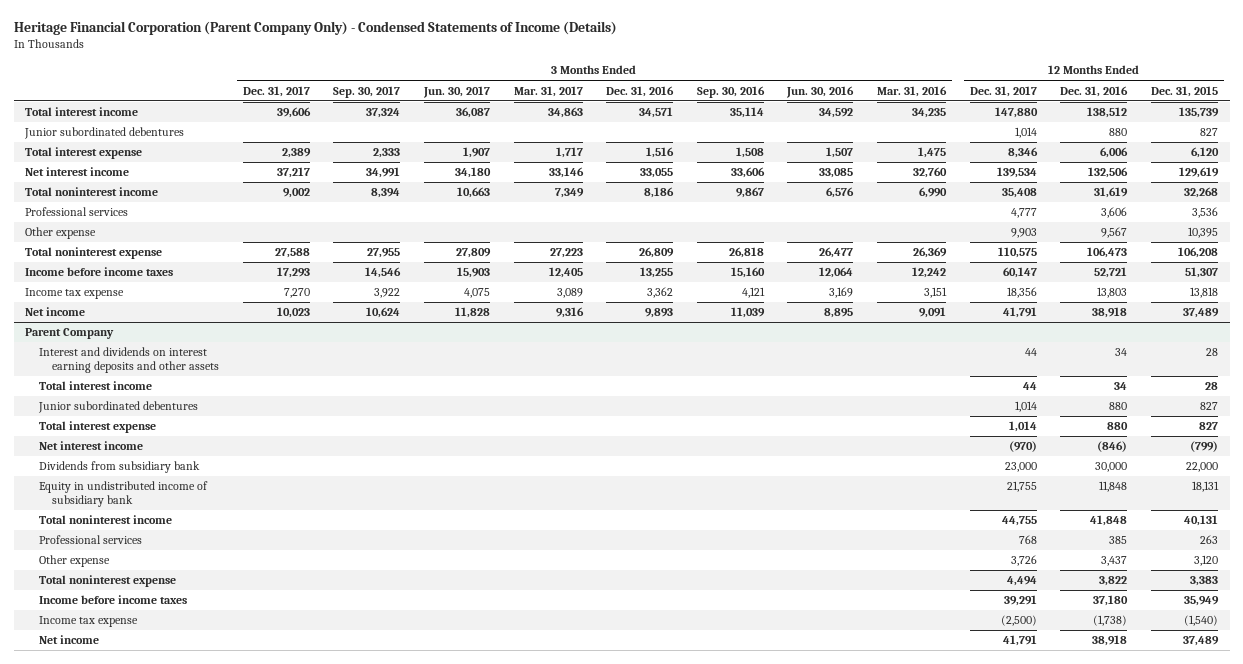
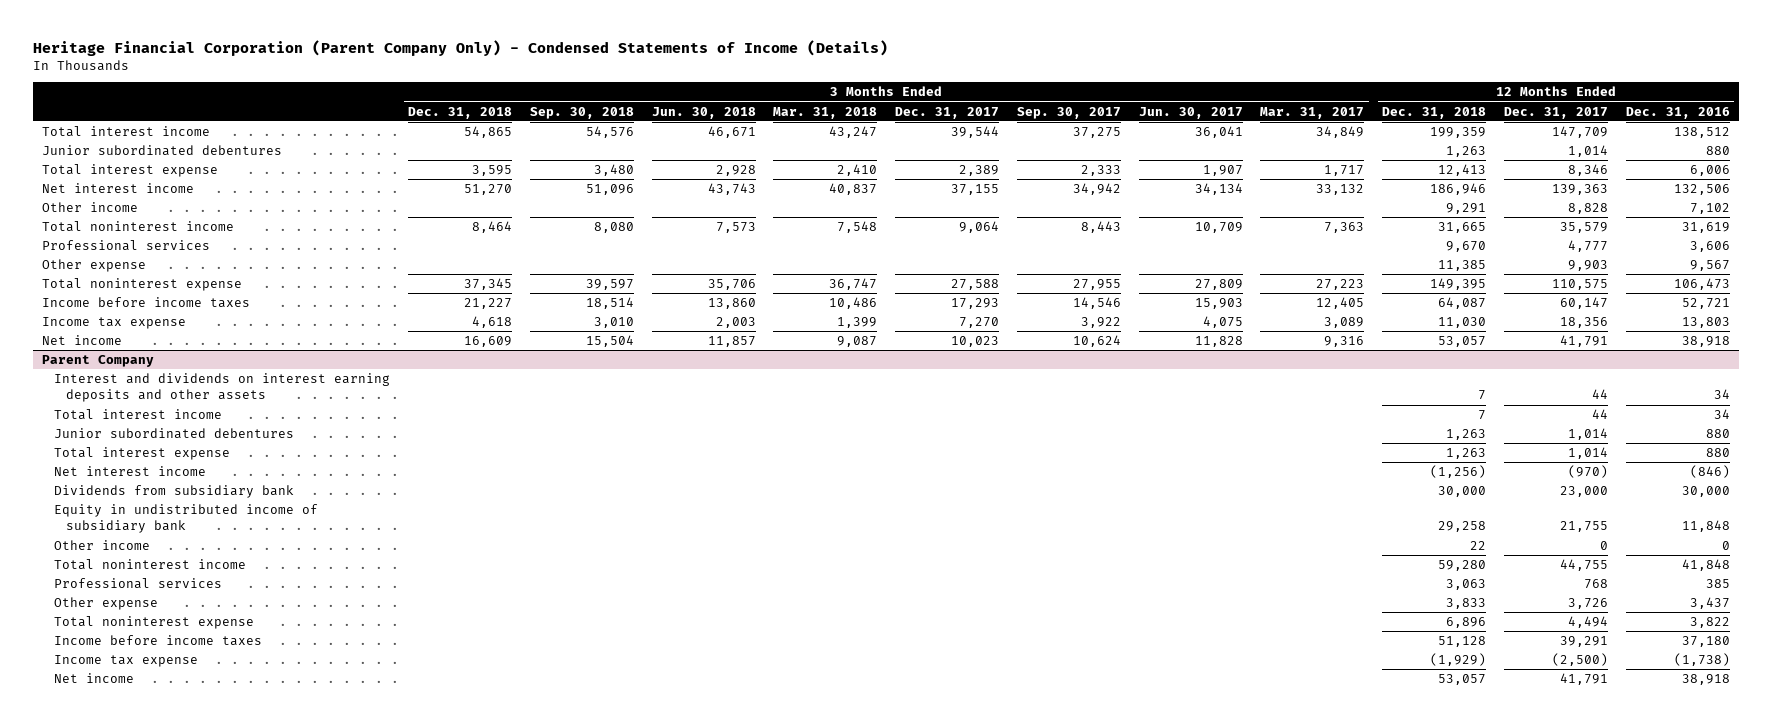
[606,85,675,97] Dec. 31, 2016 -> none
[696,85,765,98] Sep. 30, 2016 -> none
[786,85,855,98] Jun. 30, 2016 -> none
[877,85,948,97] Mar. 31, 2016 -> none
[1150,85,1218,97] Dec. 31, 2015 -> none
none -> [408,106,513,119] Dec. 31, 2018
none -> [529,106,634,119] Sep. 30, 2018
none -> [651,106,756,119] Jun. 30, 2018
none -> [773,106,878,119] Mar. 31, 2018
none -> [1382,106,1487,119] Dec. 31, 2018
[276,107,311,119] 39,606 -> [951,126,1000,139] 39,544
[366,108,401,119] 37,324 -> [1072,127,1121,139] 37,275
[455,107,490,119] 36,087 -> [1194,126,1243,139] 36,041
[547,107,583,119] 34,863 -> [1316,126,1365,139] 34,849
[994,107,1038,119] 147,880 -> [1552,126,1609,139] 147,709
[276,167,310,179] 37,217 -> [951,184,1000,196] 37,155
[366,167,401,179] 34,991 -> [1072,183,1121,196] 34,942
[454,167,491,179] 34,180 -> [1194,183,1243,196] 34,134
[548,167,584,179] 33,146 -> [1316,184,1365,196] 33,132
[996,167,1037,179] 139,534 -> [1552,184,1609,196] 139,363
none -> [42,202,139,213] Other income
[282,188,310,199] 9,002 -> [959,221,1000,234] 9,064
[371,188,401,199] 8,394 -> [1080,221,1121,234] 8,443
[456,187,490,199] 10,663 -> [1194,222,1243,234] 10,709
[554,188,584,199] 7,349 -> [1324,222,1365,234] 7,363
[1001,188,1037,199] 35,408 -> [1560,222,1609,234] 35,579
none -> [54,540,151,551] Other income

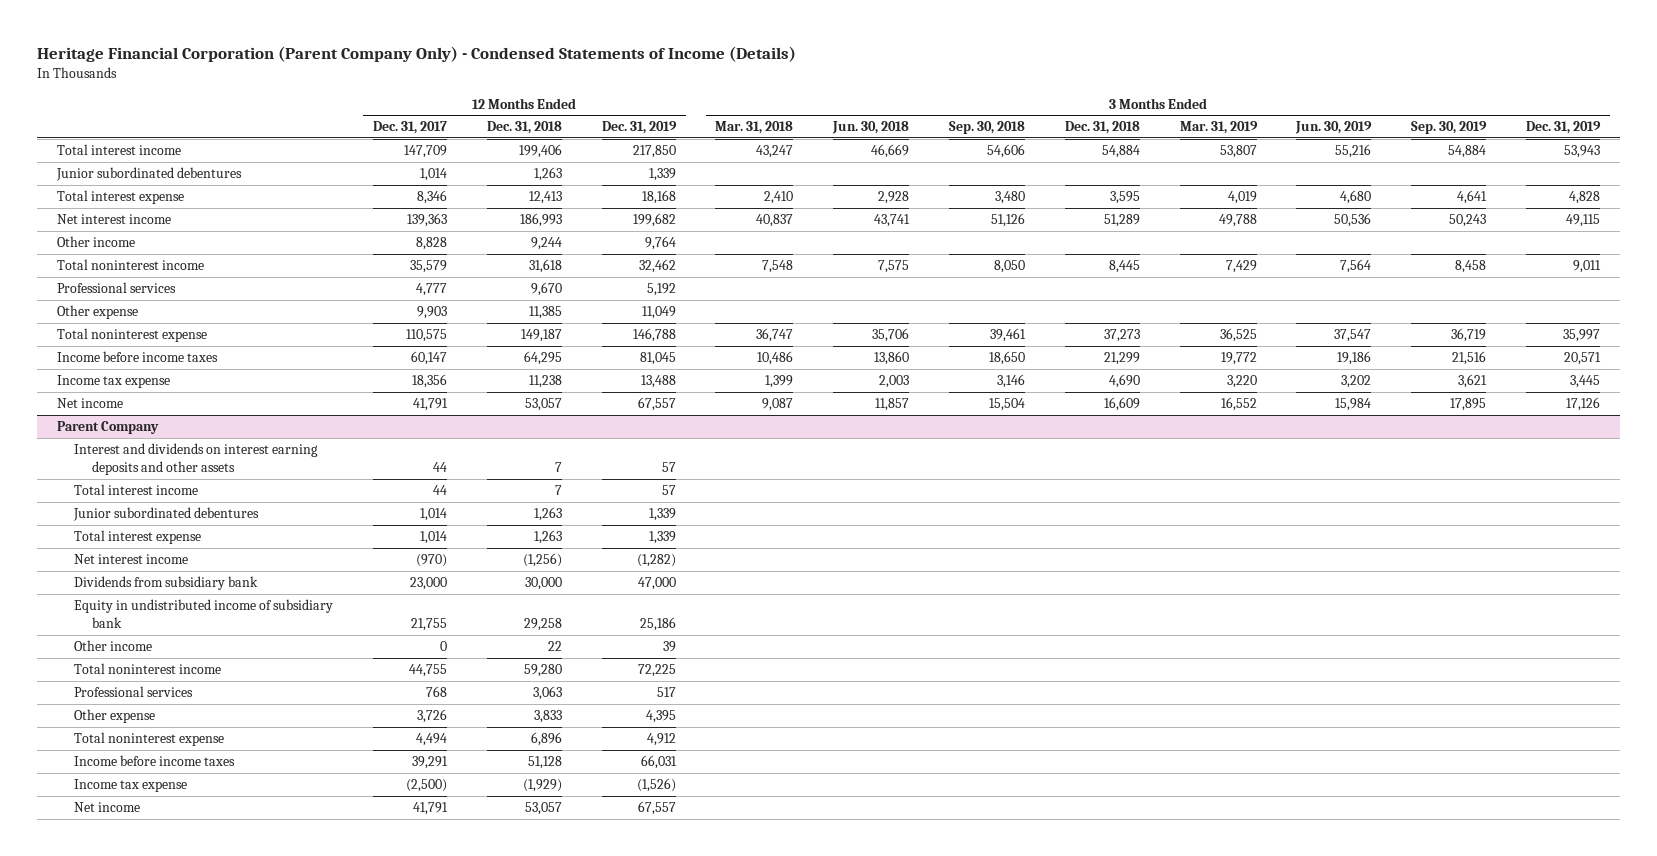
[895,106,1000,119] Dec. 31, 2017 -> none
[1016,106,1121,119] Sep. 30, 2017 -> none
[1138,106,1243,119] Jun. 30, 2017 -> none
[1260,106,1365,119] Mar. 31, 2017 -> none
[1625,106,1730,119] Dec. 31, 2016 -> none
none -> [601,121,677,135] Dec. 31, 2019
none -> [1179,121,1258,135] Mar. 31, 2019
none -> [1295,121,1373,135] Jun. 30, 2019
none -> [1411,121,1488,135] Sep. 30, 2019
none -> [1525,121,1601,135] Dec. 31, 2019
[464,126,513,139] 54,865 -> [1101,145,1140,159] 54,884
[585,126,634,139] 54,576 -> [987,144,1026,159] 54,606
[707,126,756,139] 46,671 -> [871,144,910,159] 46,669
[1430,127,1487,139] 199,359 -> [518,144,562,159] 199,406
[464,184,513,196] 51,270 -> [1103,214,1140,228] 51,289
[585,184,634,196] 51,096 -> [991,213,1026,228] 51,126
[707,183,756,196] 43,743 -> [874,214,911,228] 43,741
[1430,183,1487,196] 186,946 -> [519,213,562,228] 186,993
[1446,203,1487,215] 9,291 -> [530,237,562,251] 9,244
[472,221,513,234] 8,464 -> [1108,260,1140,274] 8,445
[593,222,634,234] 8,080 -> [994,260,1026,274] 8,050
[715,222,756,234] 7,573 -> [878,260,910,274] 7,575
[1438,222,1487,234] 31,665 -> [528,259,562,274] 31,618
[464,278,513,291] 37,345 -> [1103,329,1140,343] 37,273
[585,279,634,291] 39,597 -> [990,328,1027,343] 39,461
[1430,278,1487,291] 149,395 -> [520,329,562,343] 149,187
[464,298,513,310] 21,227 -> [1103,352,1140,366] 21,299
[585,297,634,310] 18,514 -> [989,351,1026,366] 18,650
[1438,297,1487,310] 64,087 -> [523,351,562,366] 64,295
[472,316,513,329] 4,618 -> [1108,374,1140,389] 4,690
[593,317,634,329] 3,010 -> [997,374,1026,389] 3,146
[1438,317,1487,329] 11,030 -> [528,375,562,389] 11,238

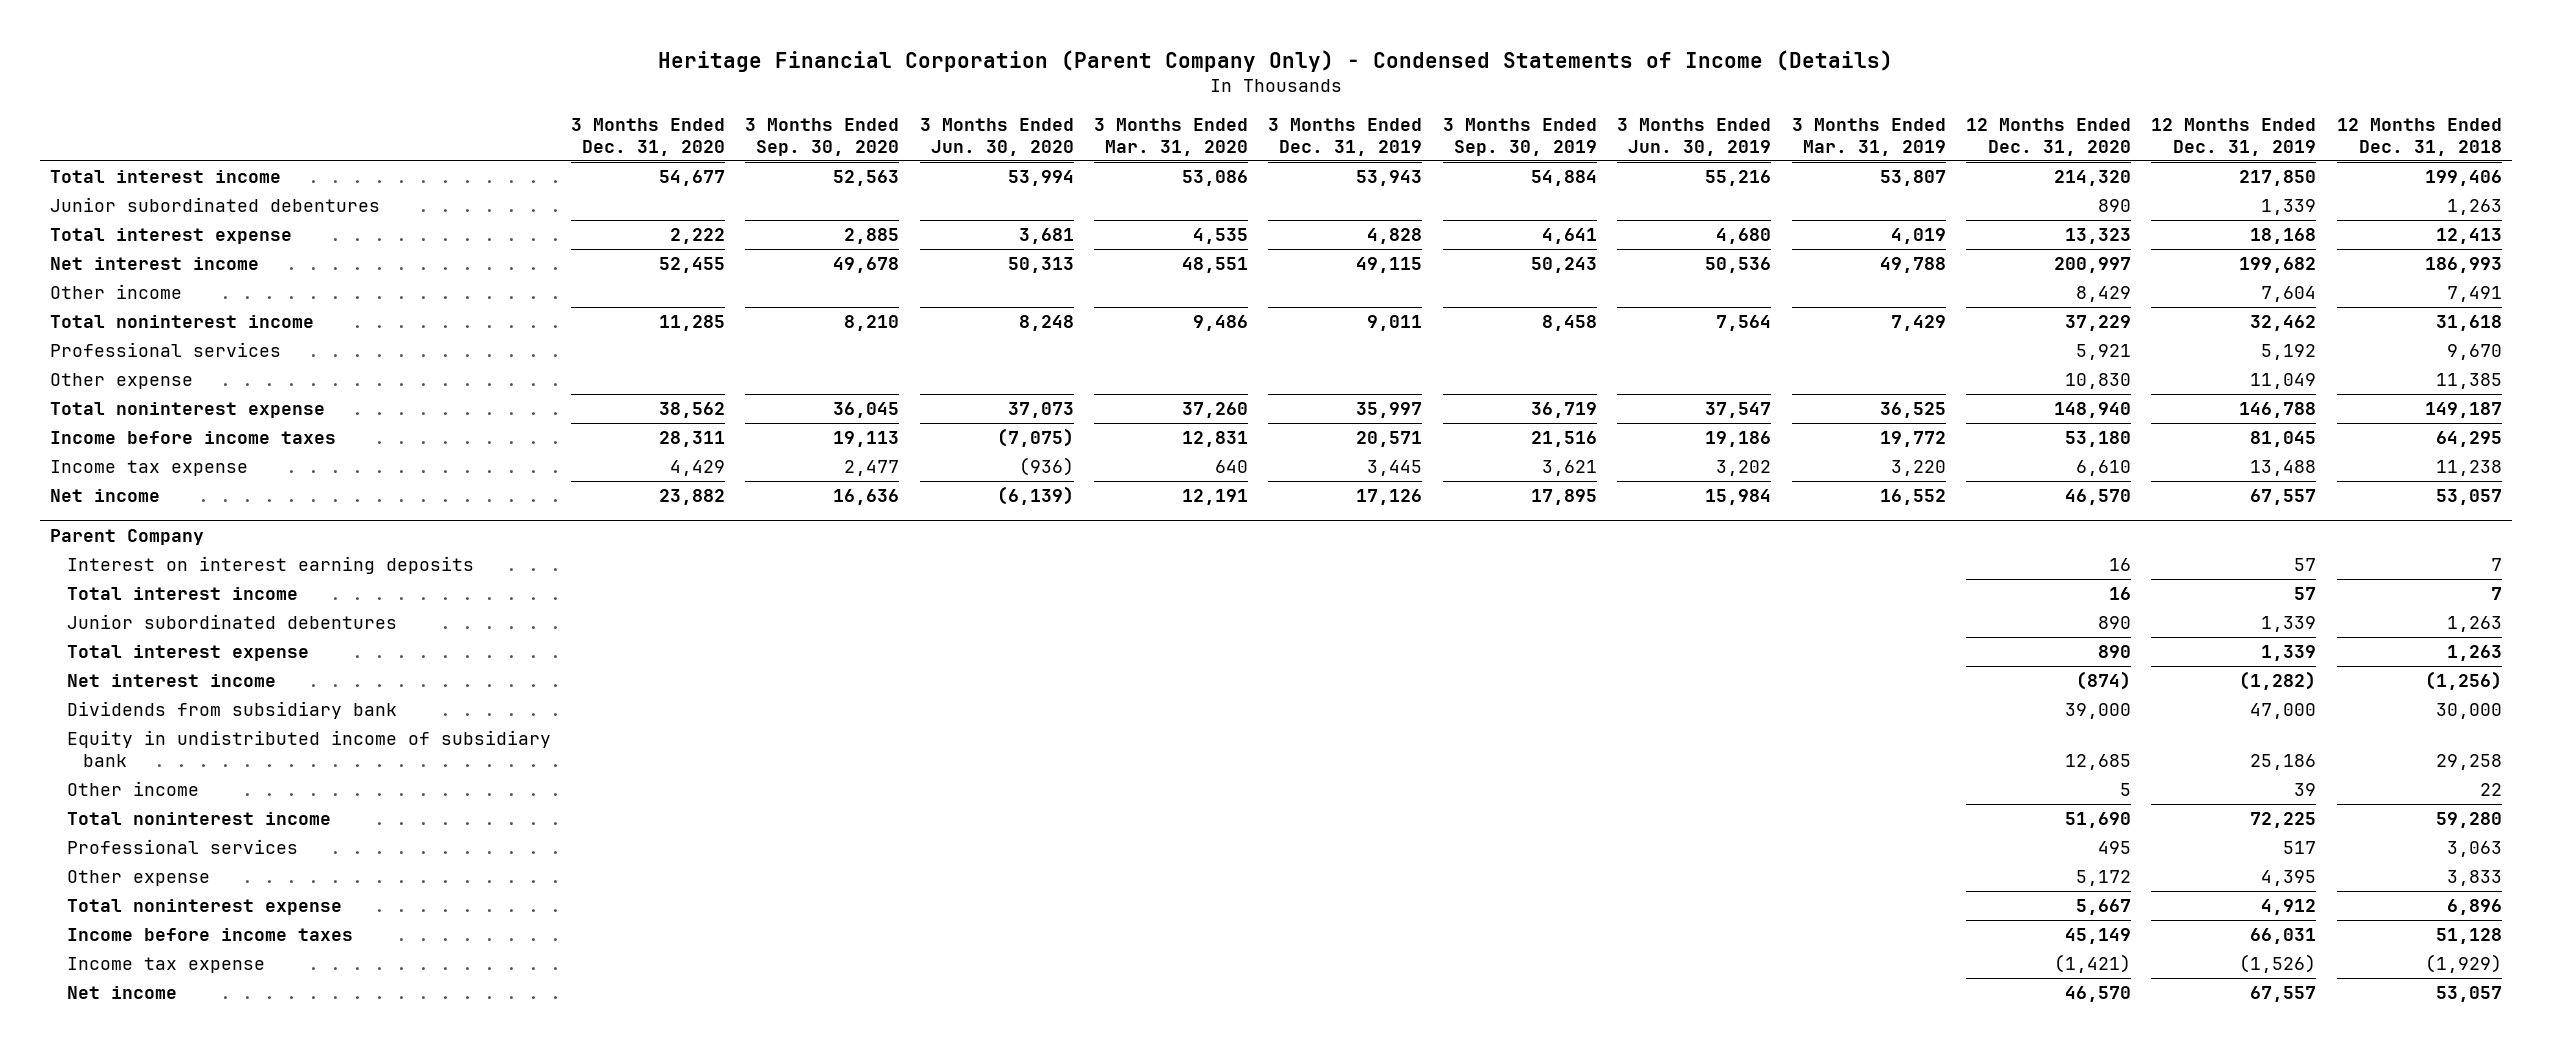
[373,121,448,135] Dec. 31, 2017 -> none
[715,121,794,135] Mar. 31, 2018 -> none
[832,121,910,135] Jun. 30, 2018 -> none
[949,121,1026,135] Sep. 30, 2018 -> none
[1064,121,1140,135] Dec. 31, 2018 -> none
none -> [570,118,725,156] 3 Months Ended Dec. 31, 2020
none -> [745,118,900,156] 3 Months Ended Sep. 30, 2020
none -> [919,118,1074,156] 3 Months Ended Jun. 30, 2020
none -> [1094,118,1249,156] 3 Months Ended Mar. 31, 2020
none -> [1965,118,2131,156] 12 Months Ended Dec. 31, 2020
[530,237,562,251] 9,244 -> [2446,286,2502,303] 7,491
[644,236,676,251] 9,764 -> [2261,286,2317,303] 7,604
[74,443,319,476] Interest and dividends on interest earning deposits and other assets -> [66,556,474,575] Interest on interest earning deposits

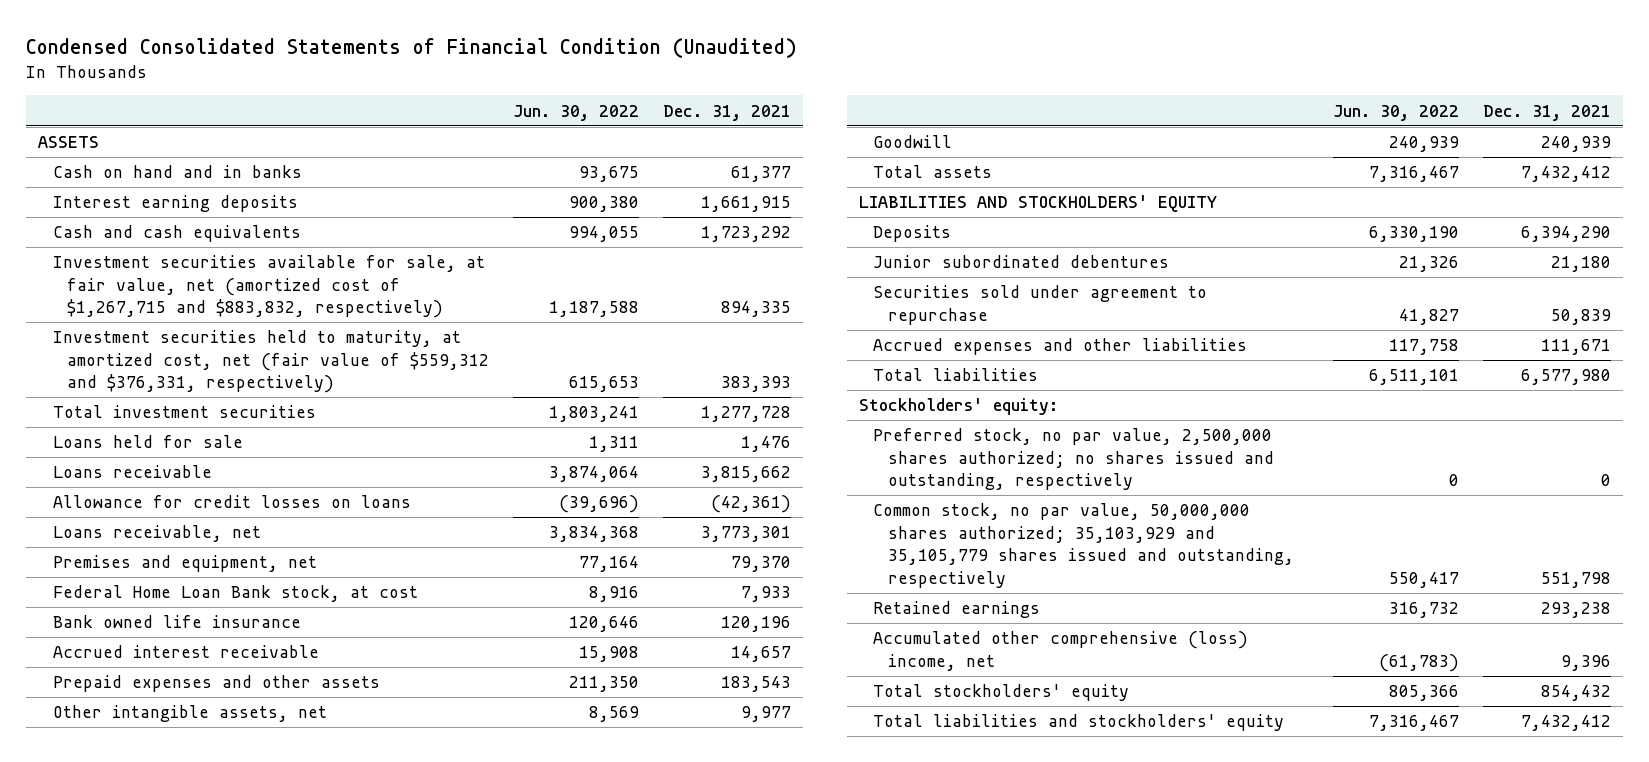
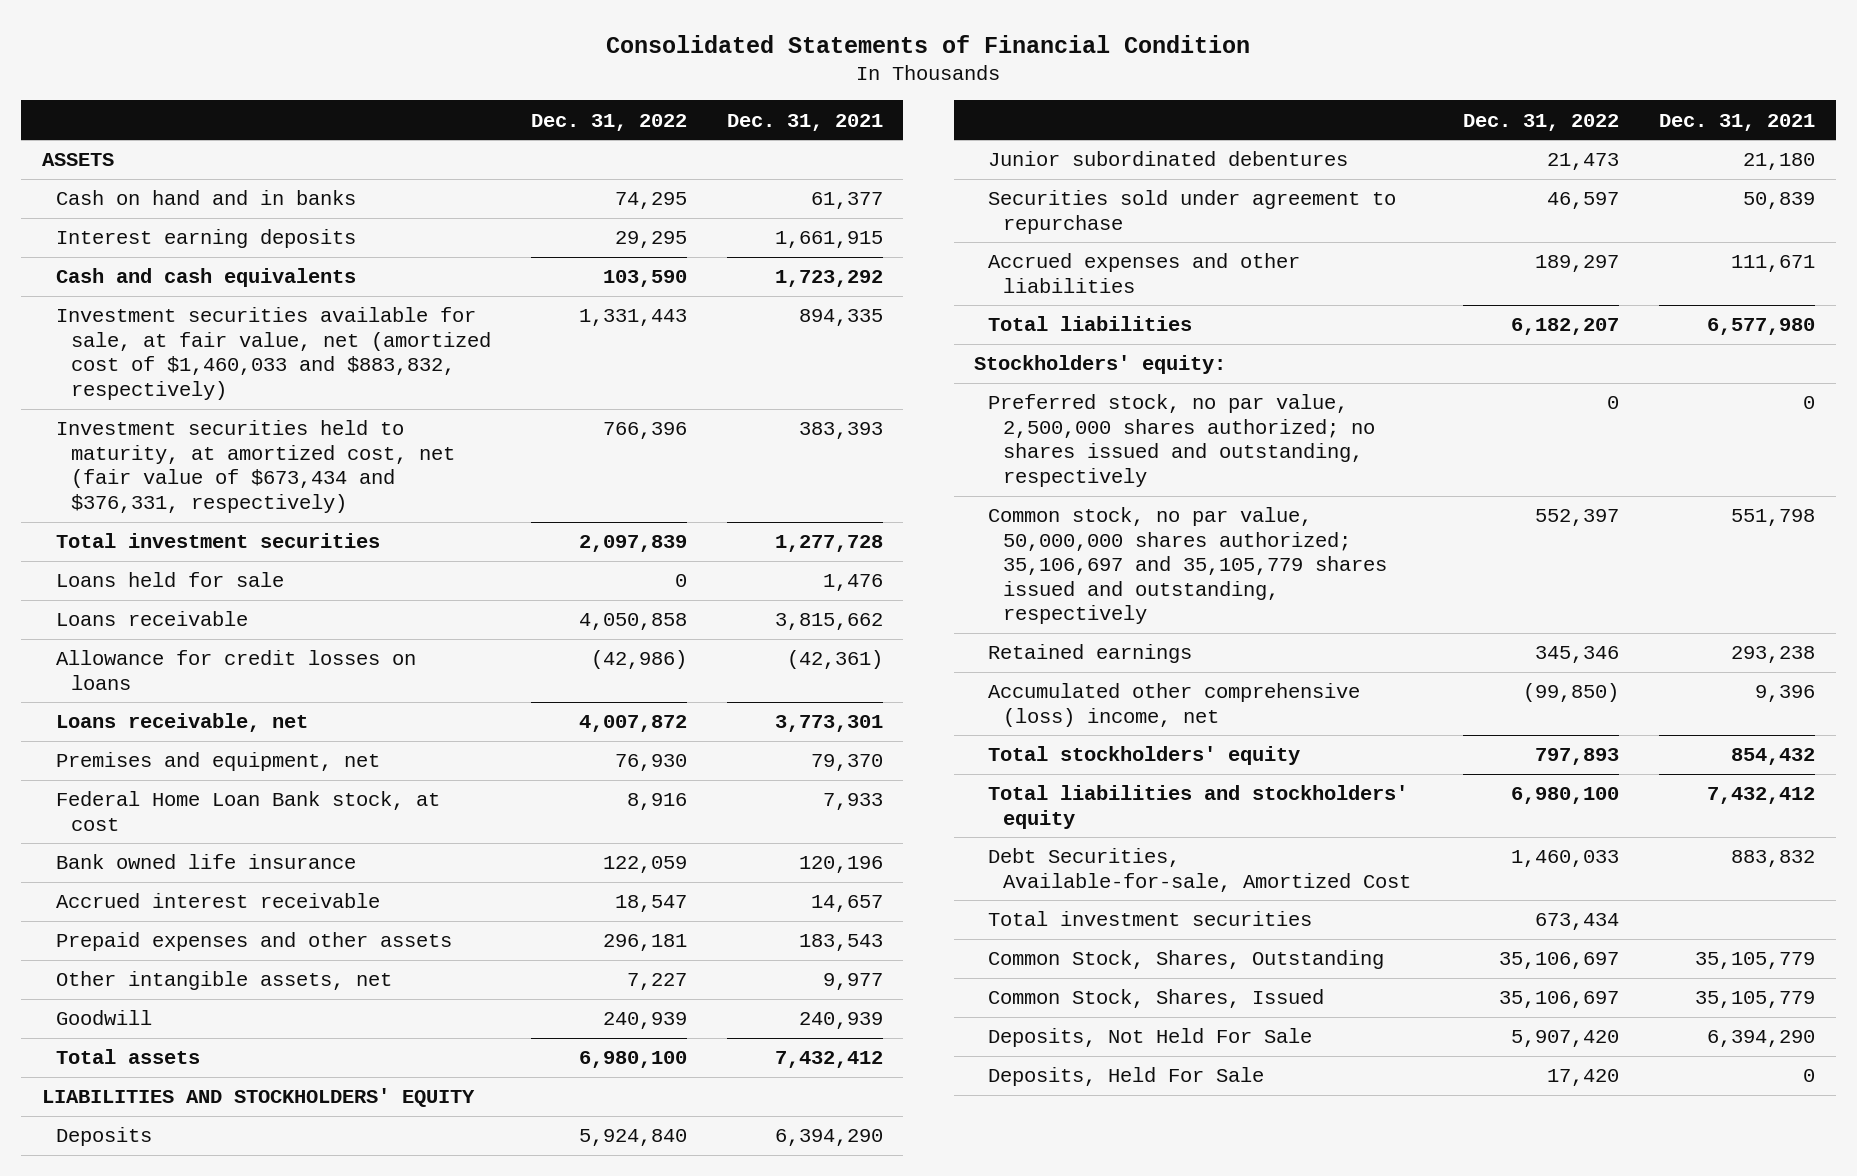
[26,37,798,58] Condensed Consolidated Statements of Financial Condition (Unaudited) -> [606,34,1251,53] Consolidated Statements of Financial Condition
[513,104,640,121] Jun. 30, 2022 -> none
none -> [530,113,687,131] Dec. 31, 2022
[52,255,485,319] Investment securities available for sale, at fair value, net (amortized cost of $1,267,715 and $883,832, respectively) -> [56,307,491,400] Investment securities available for sale, at fair value, net (amortized cost of $1,460,033 and $883,832, respectively)
[52,330,490,394] Investment securities held to maturity, at amortized cost, net (fair value of $559,312 and $376,331, respectively) -> [56,420,455,513] Investment securities held to maturity, at amortized cost, net (fair value of $673,434 and $376,331, respectively)
[873,503,1294,588] Common stock, no par value, 50,000,000 shares authorized; 35,103,929 and 35,105,779 shares issued and outstanding, respectively -> [988,507,1387,625] Common stock, no par value, 50,000,000 shares authorized; 35,106,697 and 35,105,779 shares issued and outstanding, respectively
none -> [988,848,1411,892] Debt Securities, Available-for-sale, Amortized Cost
none -> [988,911,1313,927] Total investment securities
none -> [988,950,1385,970] Common Stock, Shares, Outstanding
none -> [988,989,1325,1009] Common Stock, Shares, Issued
none -> [988,1028,1313,1048] Deposits, Not Held For Sale
none -> [988,1067,1265,1087] Deposits, Held For Sale

